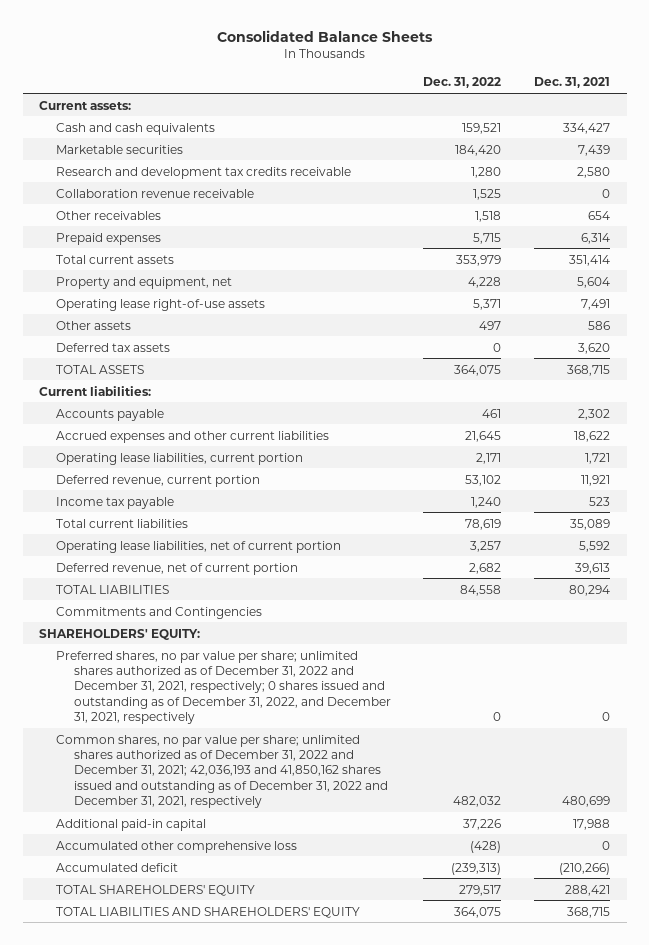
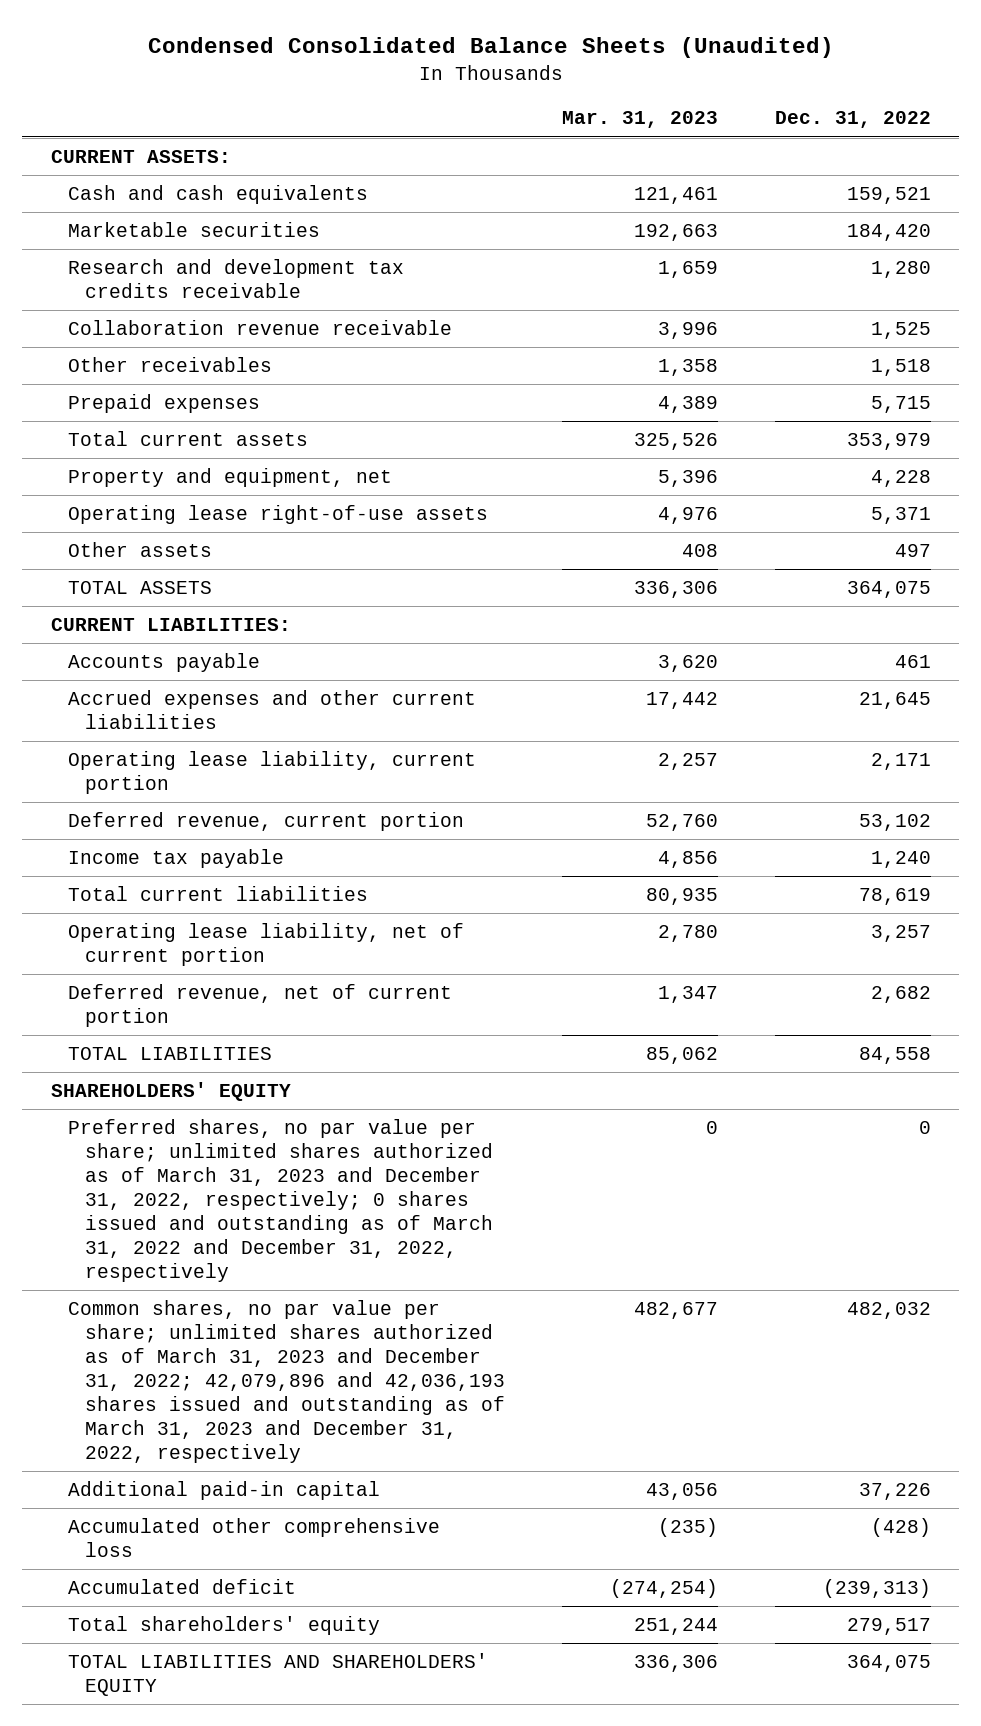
[216,29,433,42] Consolidated Balance Sheets -> [147,36,834,58] Condensed Consolidated Balance Sheets (Unaudited)
[534,77,611,89] Dec. 31, 2021 -> none
none -> [561,111,718,129] Mar. 31, 2023
[39,100,132,110] Current assets: -> [50,150,231,164] CURRENT ASSETS:
[56,342,171,352] Deferred tax assets -> none
[39,385,152,396] Current liabilities: -> [50,618,291,632] CURRENT LIABILITIES:
[56,452,304,465] Operating lease liabilities, current portion -> [68,751,477,795] Operating lease liability, current portion
[56,540,342,553] Operating lease liabilities, net of current portion -> [68,923,465,967] Operating lease liability, net of current portion
[56,606,263,619] Commitments and Contingencies -> none
[39,628,201,640] SHAREHOLDERS' EQUITY: -> [50,1082,291,1102] SHAREHOLDERS' EQUITY
[56,650,391,725] Preferred shares, no par value per share; unlimited shares authorized as of December 31, 2022 and December 31, 2021, respectively; 0 shares issued and outstanding as of December 31, 2022, and December 31, 2021, respectively -> [68,1119,494,1282] Preferred shares, no par value per share; unlimited shares authorized as of March 31, 2023 and December 31, 2022, respectively; 0 shares issued and outstanding as of March 31, 2022 and December 31, 2022, respectively
[56,734,388,809] Common shares, no par value per share; unlimited shares authorized as of December 31, 2022 and December 31, 2021; 42,036,193 and 41,850,162 shares issued and outstanding as of December 31, 2022 and December 31, 2021, respectively -> [68,1300,506,1463] Common shares, no par value per share; unlimited shares authorized as of March 31, 2023 and December 31, 2022; 42,079,896 and 42,036,193 shares issued and outstanding as of March 31, 2023 and December 31, 2022, respectively
[56,884,256,896] TOTAL SHAREHOLDERS' EQUITY -> [68,1616,381,1636] Total shareholders' equity

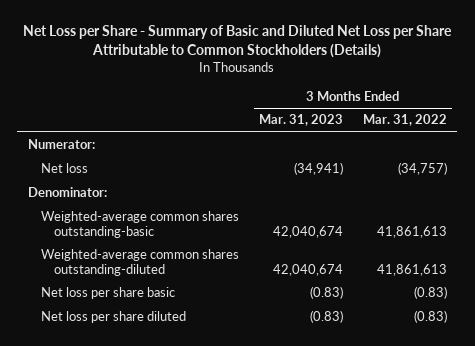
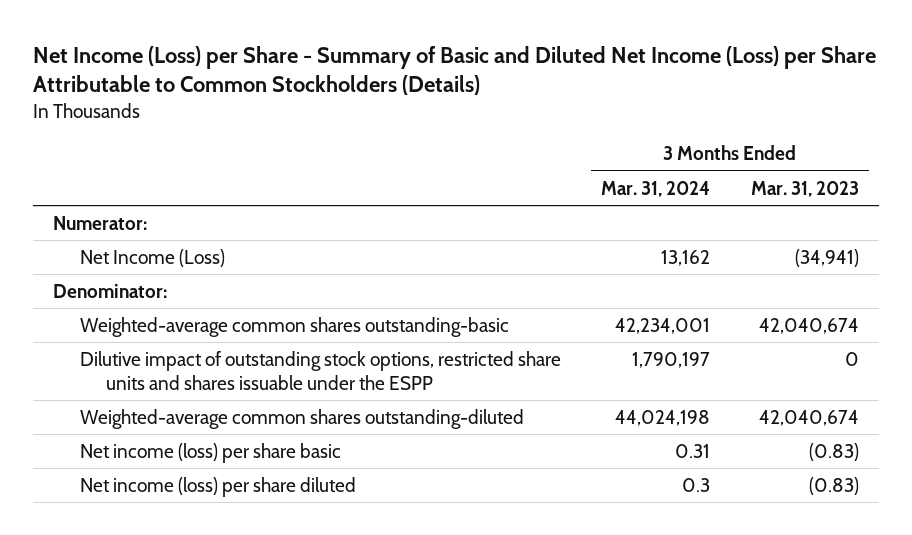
[23,25,453,59] Net Loss per Share - Summary of Basic and Diluted Net Loss per Share Attributable to Common Stockholders (Details) -> [33,45,877,96] Net Income (Loss) per Share - Summary of Basic and Diluted Net Income (Loss) per Share Attributable to Common Stockholders (Details)
[363,114,448,127] Mar. 31, 2022 -> none
none -> [601,180,711,197] Mar. 31, 2024
[40,163,88,174] Net loss -> [79,248,225,267] Net Income (Loss)
none -> [79,350,561,390] Dilutive impact of outstanding stock options, restricted share units and shares issuable under the ESPP
[40,287,175,300] Net loss per share basic -> [79,442,341,463] Net income (loss) per share basic
[40,311,186,324] Net loss per share diluted -> [79,476,356,497] Net income (loss) per share diluted

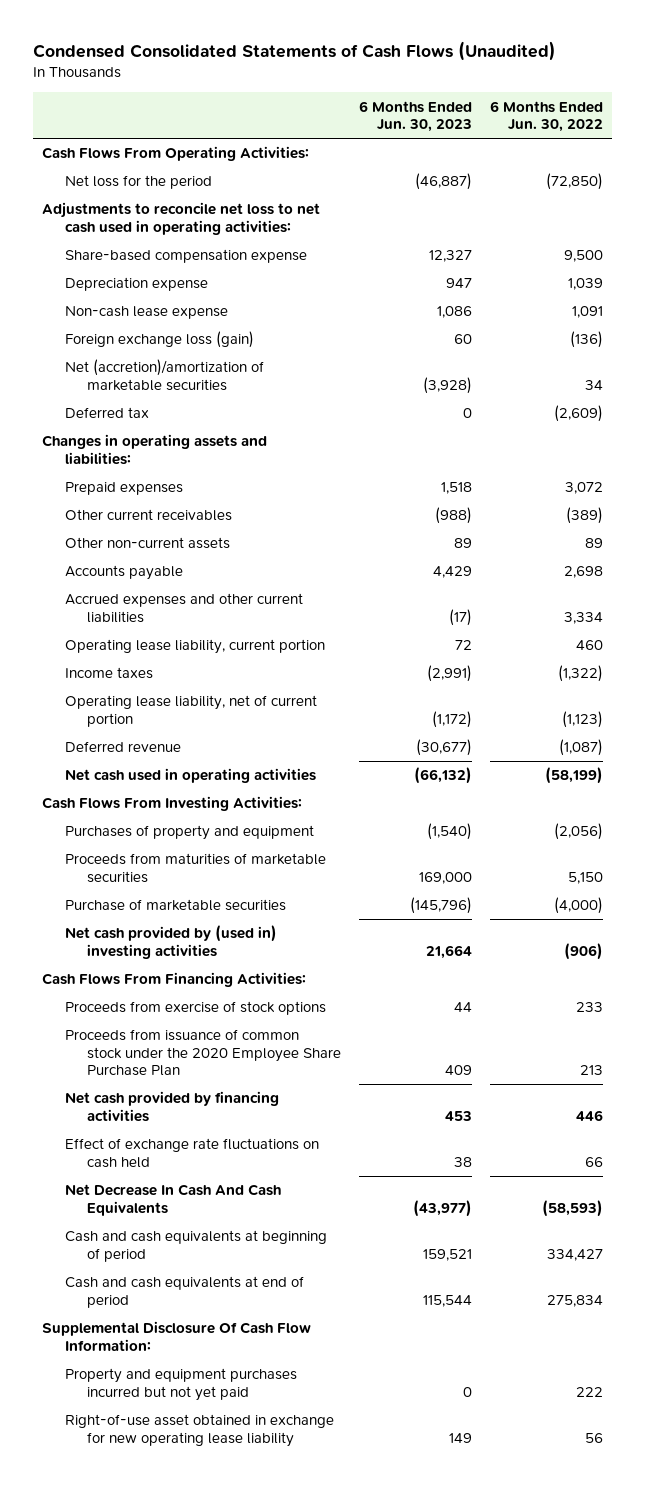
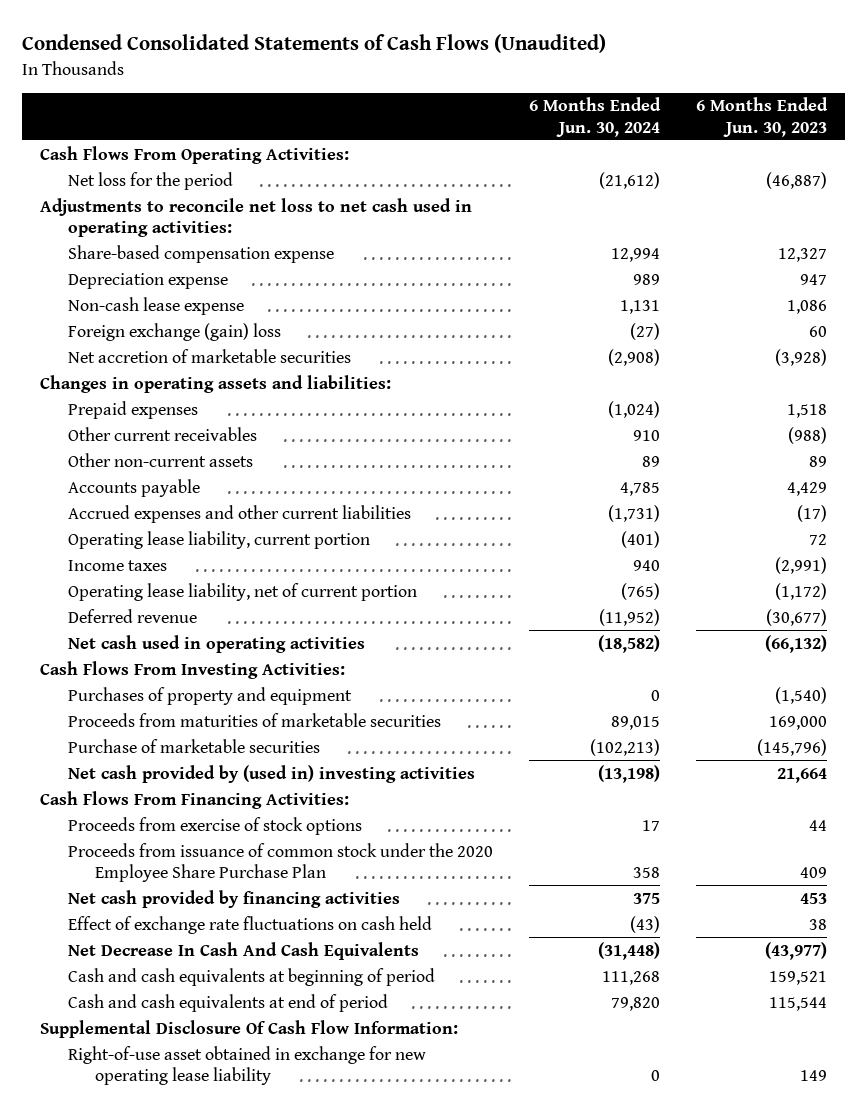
[489,100,603,133] 6 Months Ended Jun. 30, 2022 -> none
none -> [528,97,661,137] 6 Months Ended Jun. 30, 2024
[64,407,149,419] Deferred tax -> none
[64,331,254,349] Foreign exchange loss (gain) -> [67,322,281,341] Foreign exchange (gain) loss
[64,359,264,391] Net (accretion)/amortization of marketable securities -> [67,348,351,363] Net accretion of marketable securities
[64,1368,297,1401] Property and equipment purchases incurred but not yet paid -> none

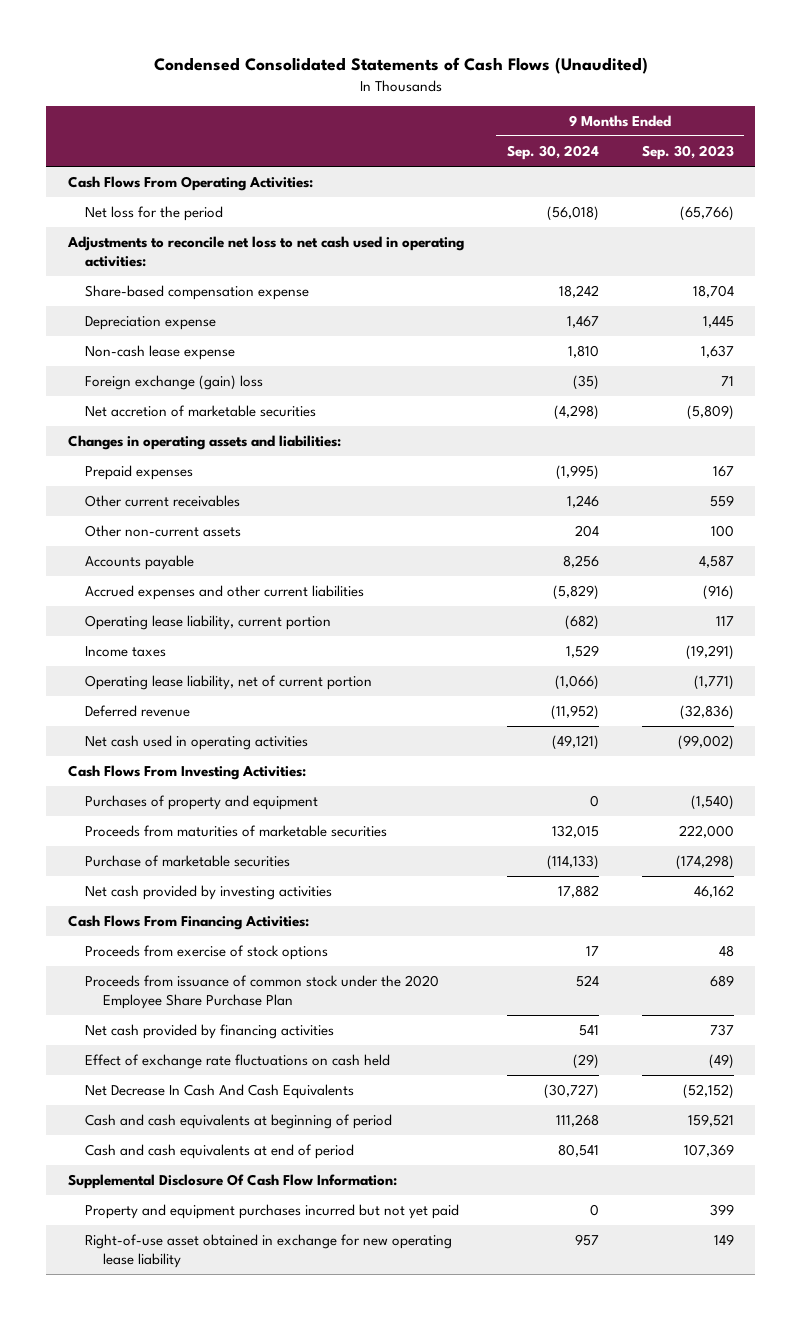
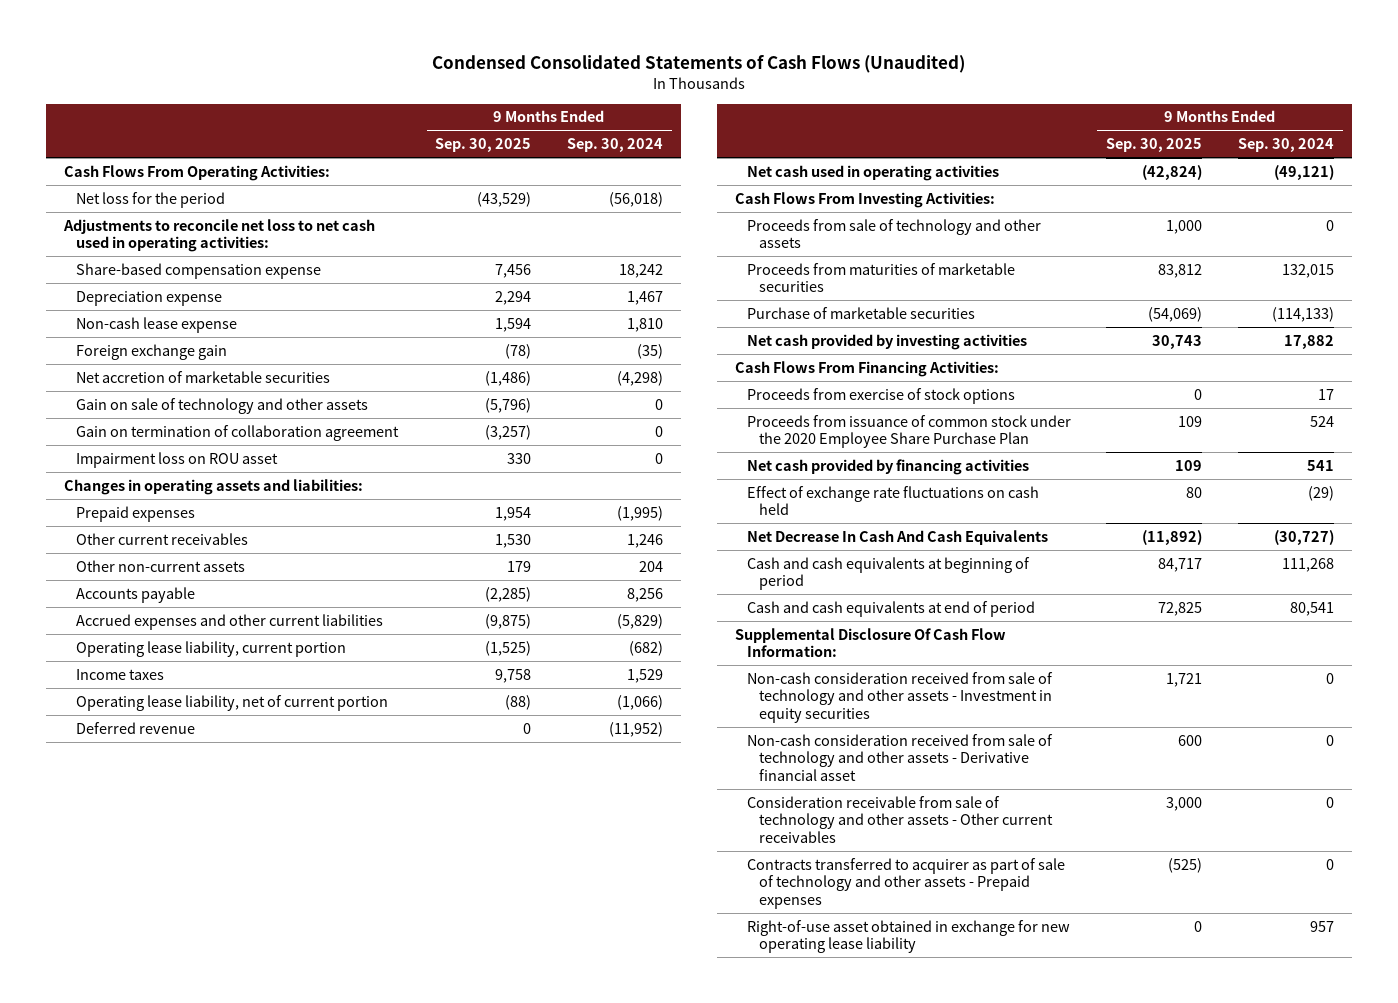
[641,145,734,161] Sep. 30, 2023 -> none
none -> [435,138,532,153] Sep. 30, 2025
[85,375,264,391] Foreign exchange (gain) loss -> [75,343,227,360] Foreign exchange gain
none -> [75,397,368,414] Gain on sale of technology and other assets
none -> [75,424,399,441] Gain on termination of collaboration agreement
none -> [75,451,278,468] Impairment loss on ROU asset
[85,795,319,811] Purchases of property and equipment -> none
none -> [746,218,1041,249] Proceeds from sale of technology and other assets
[85,1204,460,1220] Property and equipment purchases incurred but not yet paid -> none
none -> [746,671,1053,724] Non-cash consideration received from sale of technology and other assets - Investment in equity securities
none -> [746,733,1053,782] Non-cash consideration received from sale of technology and other assets - Derivative financial asset
none -> [746,795,1053,844] Consideration receivable from sale of technology and other assets - Other current receivables
none -> [746,857,1065,910] Contracts transferred to acquirer as part of sale of technology and other assets - Prepaid expenses

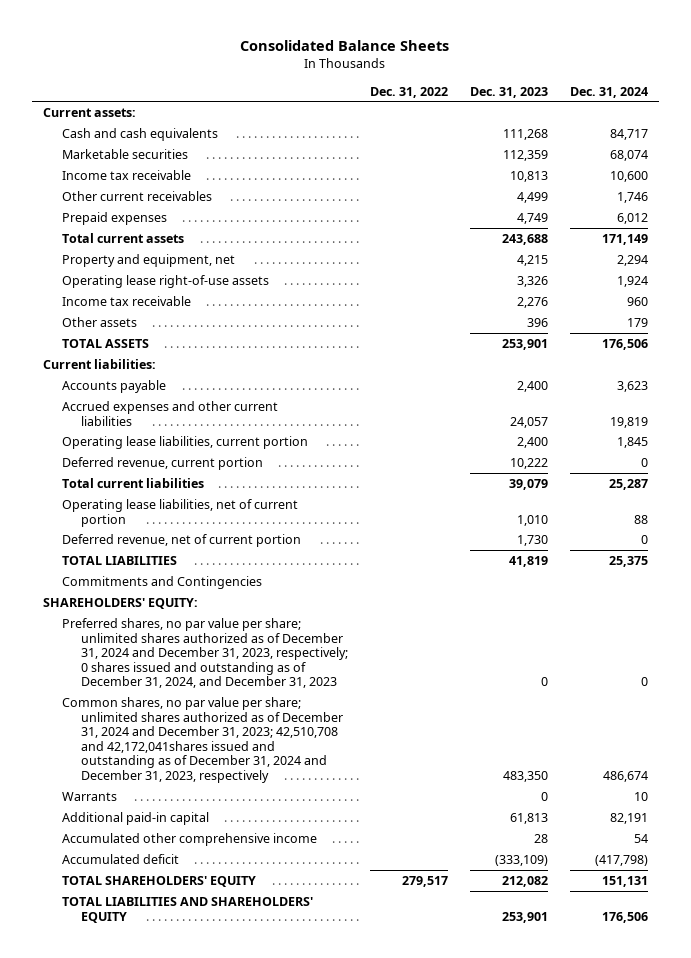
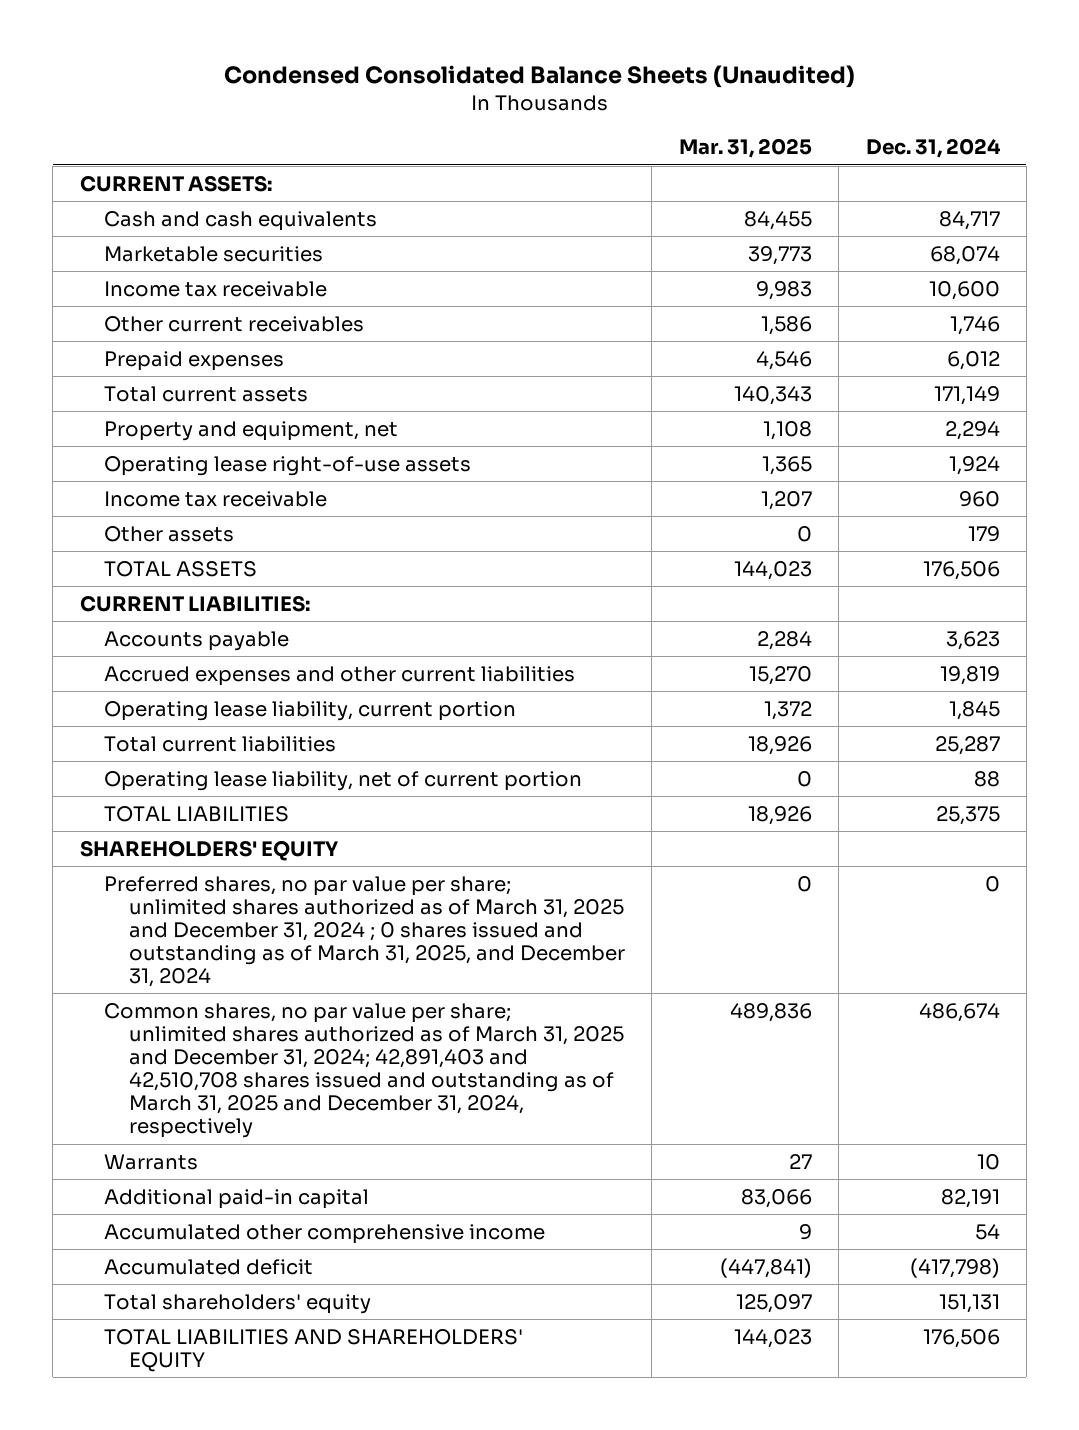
[240,40,450,52] Consolidated Balance Sheets -> [223,65,855,89] Condensed Consolidated Balance Sheets (Unaudited)
[370,86,449,98] Dec. 31, 2022 -> none
[470,86,549,98] Dec. 31, 2023 -> none
none -> [678,138,812,159] Mar. 31, 2025
[42,107,136,117] Current assets: -> [79,174,272,192] CURRENT ASSETS:
[42,358,156,369] Current liabilities: -> [79,594,310,612] CURRENT LIABILITIES:
[61,456,263,470] Deferred revenue, current portion -> none
[61,435,308,449] Operating lease liabilities, current portion -> [104,700,517,721] Operating lease liability, current portion
[61,533,301,547] Deferred revenue, net of current portion -> none
[61,498,298,527] Operating lease liabilities, net of current portion -> [104,770,583,791] Operating lease liability, net of current portion
[61,575,262,589] Commitments and Contingencies -> none
[42,597,198,609] SHAREHOLDERS' EQUITY: -> [79,839,338,861] SHAREHOLDERS' EQUITY
[61,617,349,689] Preferred shares, no par value per share; unlimited shares authorized as of December 31, 2024 and December 31, 2023, respectively; 0 shares issued and outstanding as of December 31, 2024, and December 31, 2023 -> [104,875,626,988] Preferred shares, no par value per share; unlimited shares authorized as of March 31, 2025 and December 31, 2024 ; 0 shares issued and outstanding as of March 31, 2025, and December 31, 2024
[61,696,344,783] Common shares, no par value per share; unlimited shares authorized as of December 31, 2024 and December 31, 2023; 42,510,708 and 42,172,041shares issued and outstanding as of December 31, 2024 and December 31, 2023, respectively -> [104,1002,625,1139] Common shares, no par value per share; unlimited shares authorized as of March 31, 2025 and December 31, 2024; 42,891,403 and 42,510,708 shares issued and outstanding as of March 31, 2025 and December 31, 2024, respectively
[61,875,256,887] TOTAL SHAREHOLDERS' EQUITY -> [104,1293,372,1314] Total shareholders' equity

